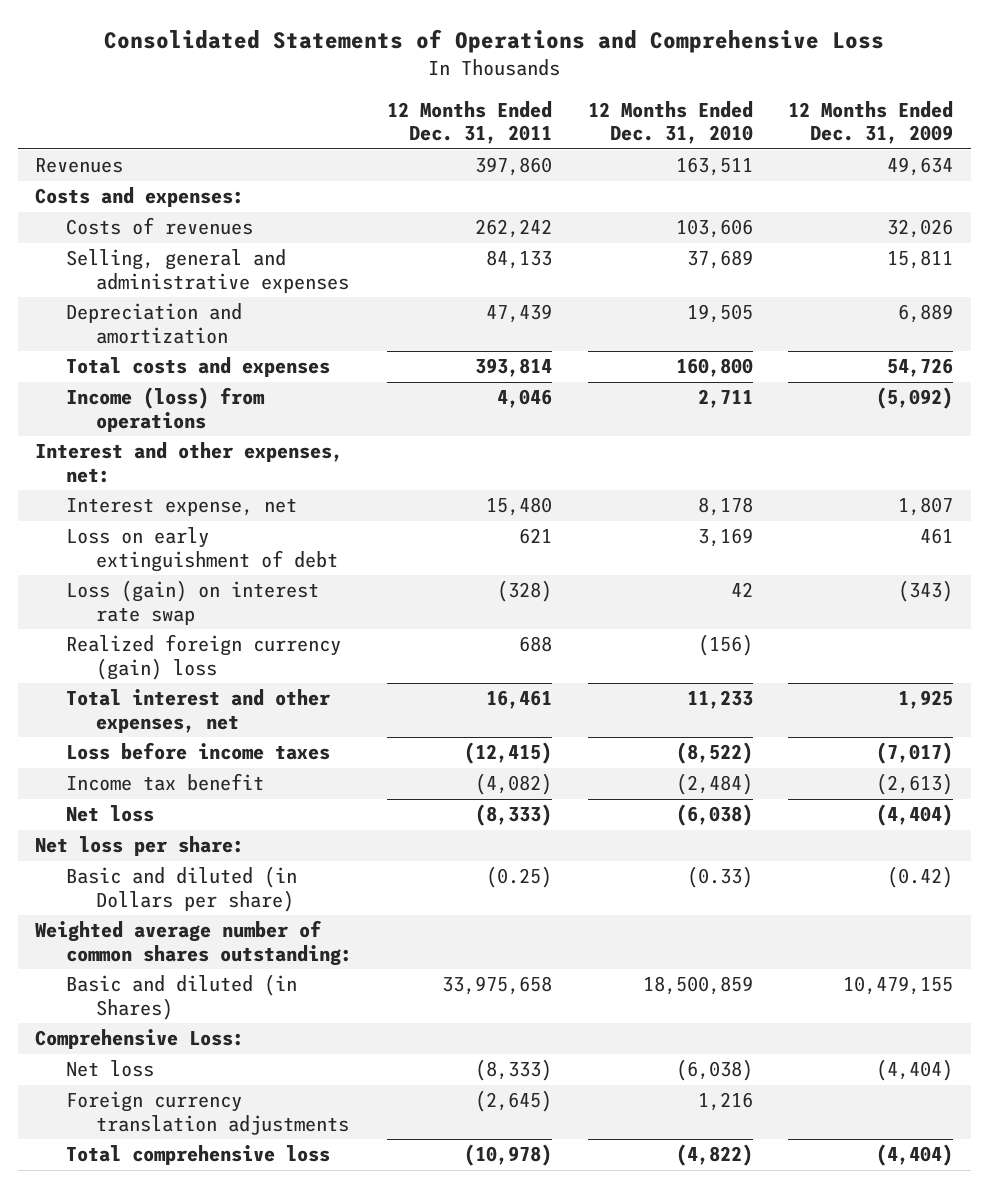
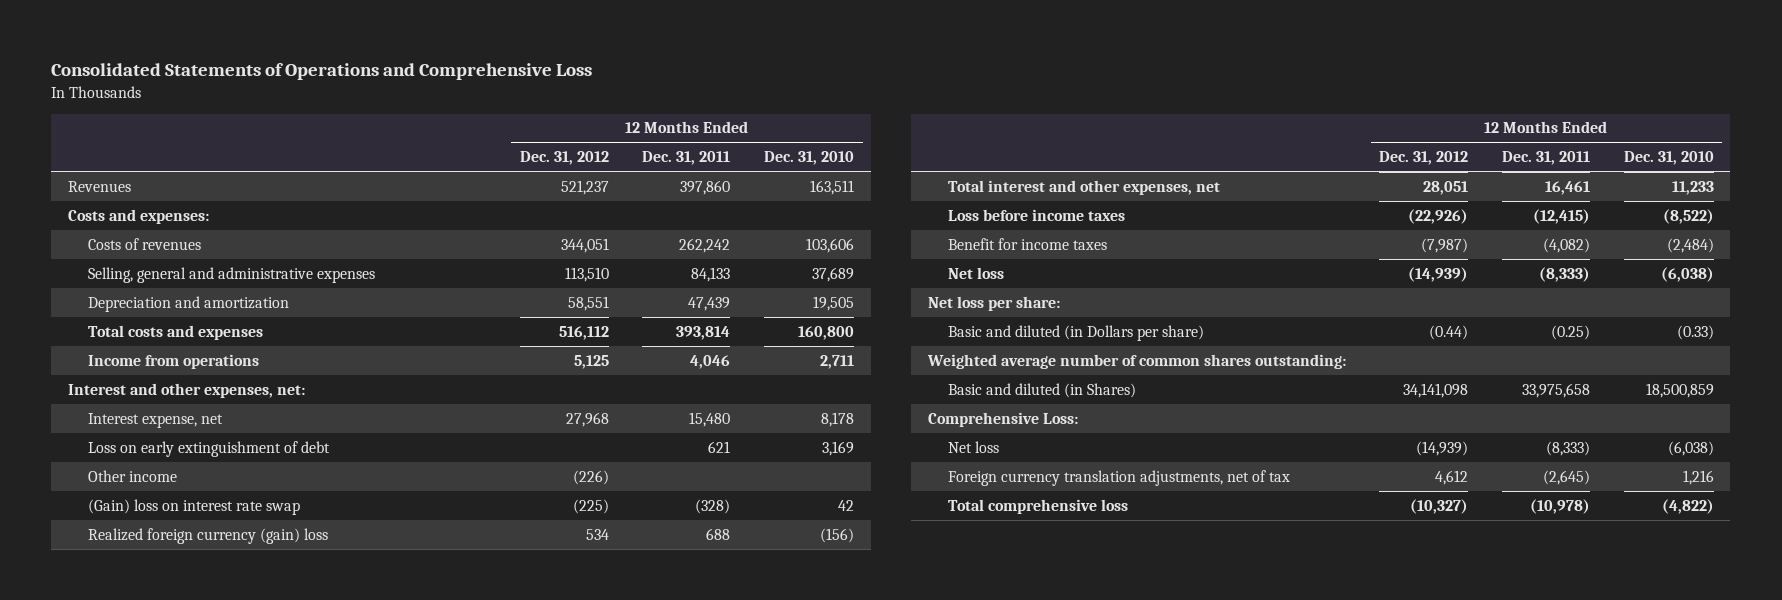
[788,101,954,145] 12 Months Ended Dec. 31, 2009 -> none
none -> [519,151,609,166] Dec. 31, 2012
[65,387,265,432] Income (loss) from operations -> [88,353,260,369] Income from operations
none -> [88,469,178,482] Other income
[65,580,319,625] Loss (gain) on interest rate swap -> [88,498,301,515] (Gain) loss on interest rate swap
[65,773,264,792] Income tax benefit -> [947,237,1107,250] Benefit for income taxes
[65,1091,350,1135] Foreign currency translation adjustments -> [947,469,1290,486] Foreign currency translation adjustments, net of tax

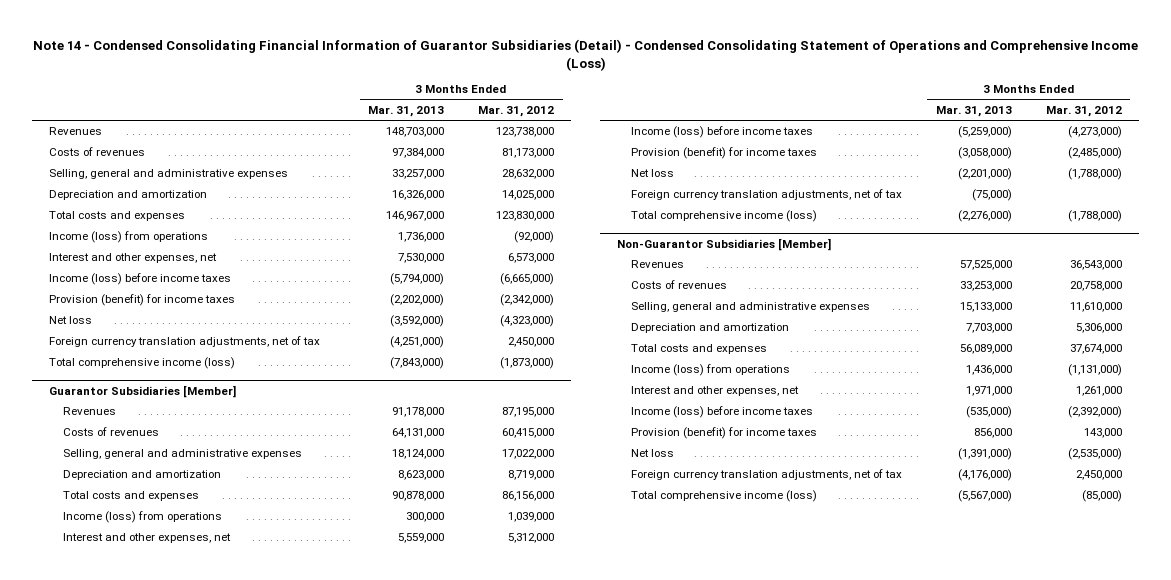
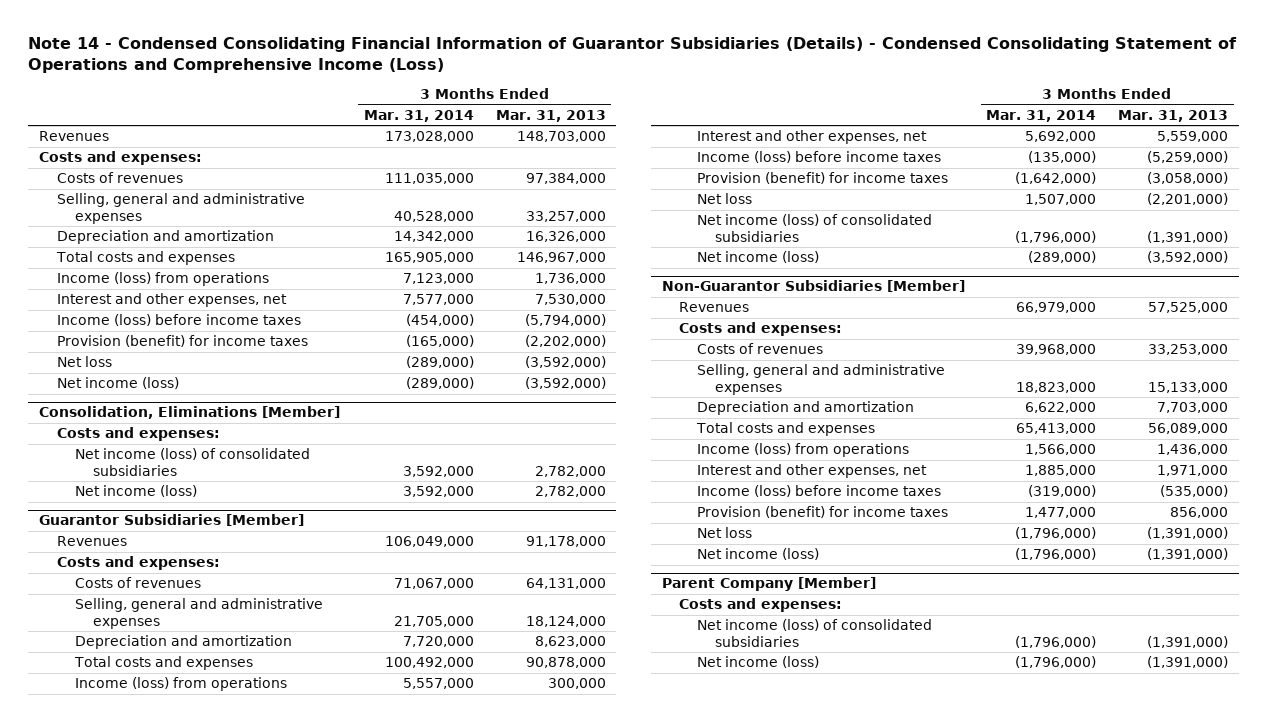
[32,38,1138,71] Note 14 - Condensed Consolidating Financial Information of Guarantor Subsidiaries (Detail) - Condensed Consolidating Statement of Operations and Comprehensive Income (Loss) -> [27,37,1237,74] Note 14 - Condensed Consolidating Financial Information of Guarantor Subsidiaries (Details) - Condensed Consolidating Statement of Operations and Comprehensive Income (Loss)
[478,106,555,118] Mar. 31, 2012 -> none
none -> [363,109,474,122] Mar. 31, 2014
none -> [38,151,202,166] Costs and expenses:
[49,336,321,348] Foreign currency translation adjustments, net of tax -> none
[49,357,236,370] Total comprehensive income (loss) -> none
none -> [56,377,179,390] Net income (loss)
none -> [38,406,340,420] Consolidation, Eliminations [Member]
none -> [56,427,220,442] Costs and expenses:
none -> [74,448,310,476] Net income (loss) of consolidated subsidiaries
none -> [74,485,197,498] Net income (loss)
none -> [56,556,220,571] Costs and expenses:
[630,189,902,201] Foreign currency translation adjustments, net of tax -> none
[630,210,817,223] Total comprehensive income (loss) -> none
none -> [697,214,933,242] Net income (loss) of consolidated subsidiaries
none -> [697,251,820,264] Net income (loss)
none -> [679,322,843,337] Costs and expenses:
[630,469,902,481] Foreign currency translation adjustments, net of tax -> none
[630,490,817,503] Total comprehensive income (loss) -> none
none -> [697,548,820,561] Net income (loss)
none -> [661,577,876,592] Parent Company [Member]
none -> [679,598,843,613] Costs and expenses:
none -> [697,619,933,647] Net income (loss) of consolidated subsidiaries
none -> [697,656,820,669] Net income (loss)

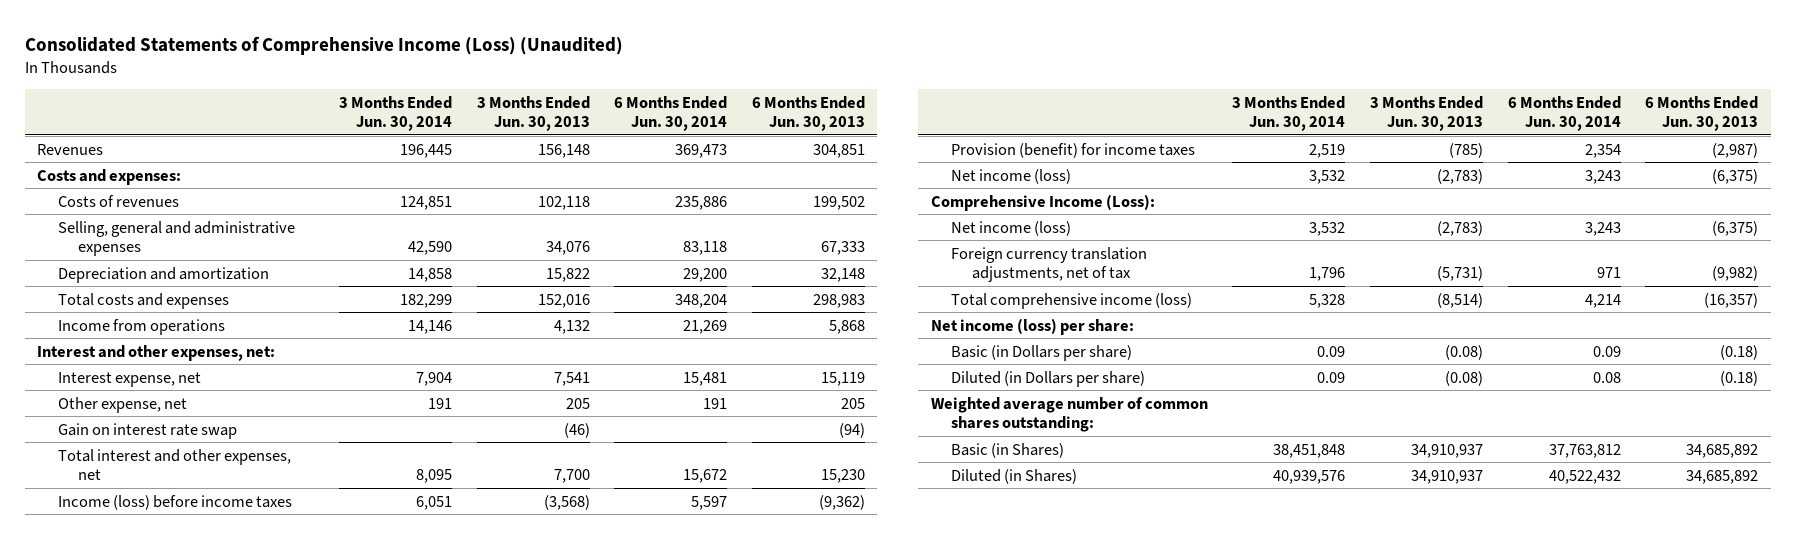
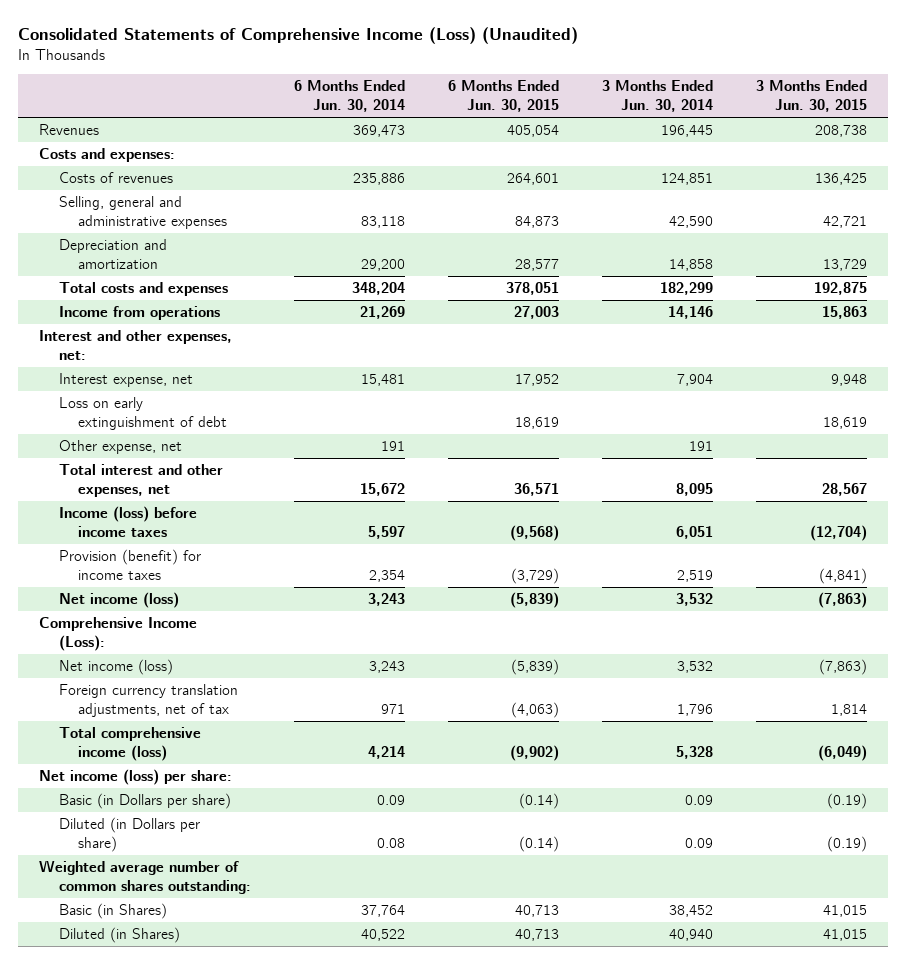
[476,95,590,132] 3 Months Ended Jun. 30, 2013 -> none
[751,95,865,132] 6 Months Ended Jun. 30, 2013 -> none
none -> [447,80,559,113] 6 Months Ended Jun. 30, 2015
none -> [755,80,867,113] 3 Months Ended Jun. 30, 2015
none -> [58,396,228,430] Loss on early extinguishment of debt
[57,422,237,439] Gain on interest rate swap -> none
[1273,443,1346,458] 38,451,848 -> [668,904,713,917] 38,452
[1548,443,1621,458] 37,763,812 -> [360,904,405,917] 37,764
[1273,469,1346,484] 40,939,576 -> [668,928,713,941] 40,940
[1548,469,1621,484] 40,522,432 -> [360,928,405,941] 40,522

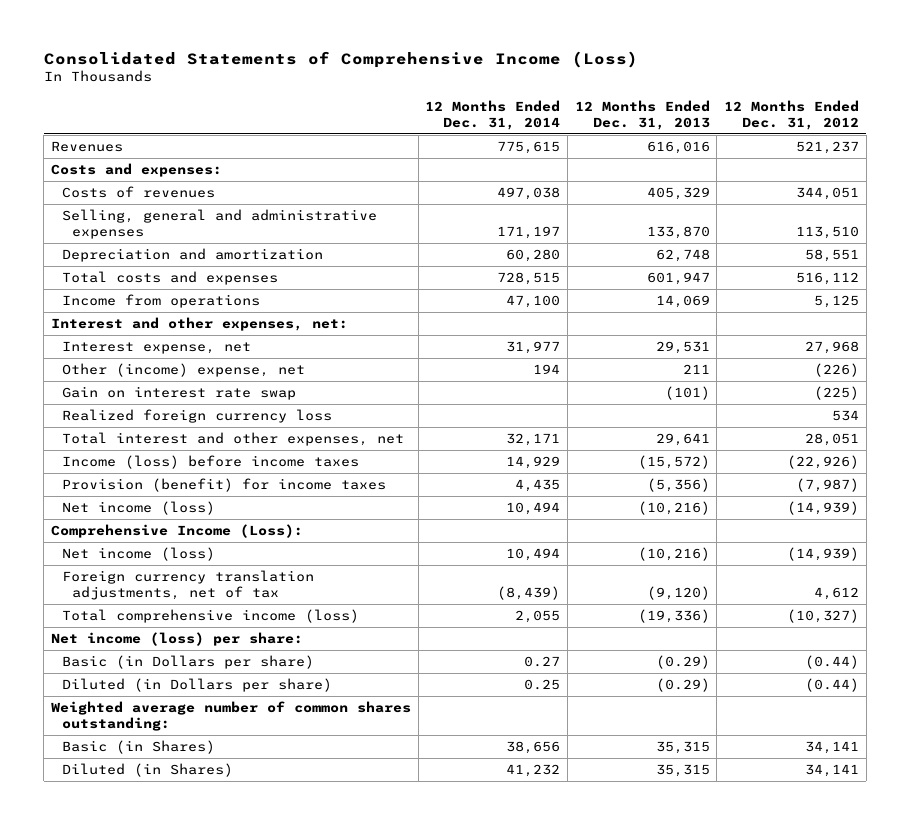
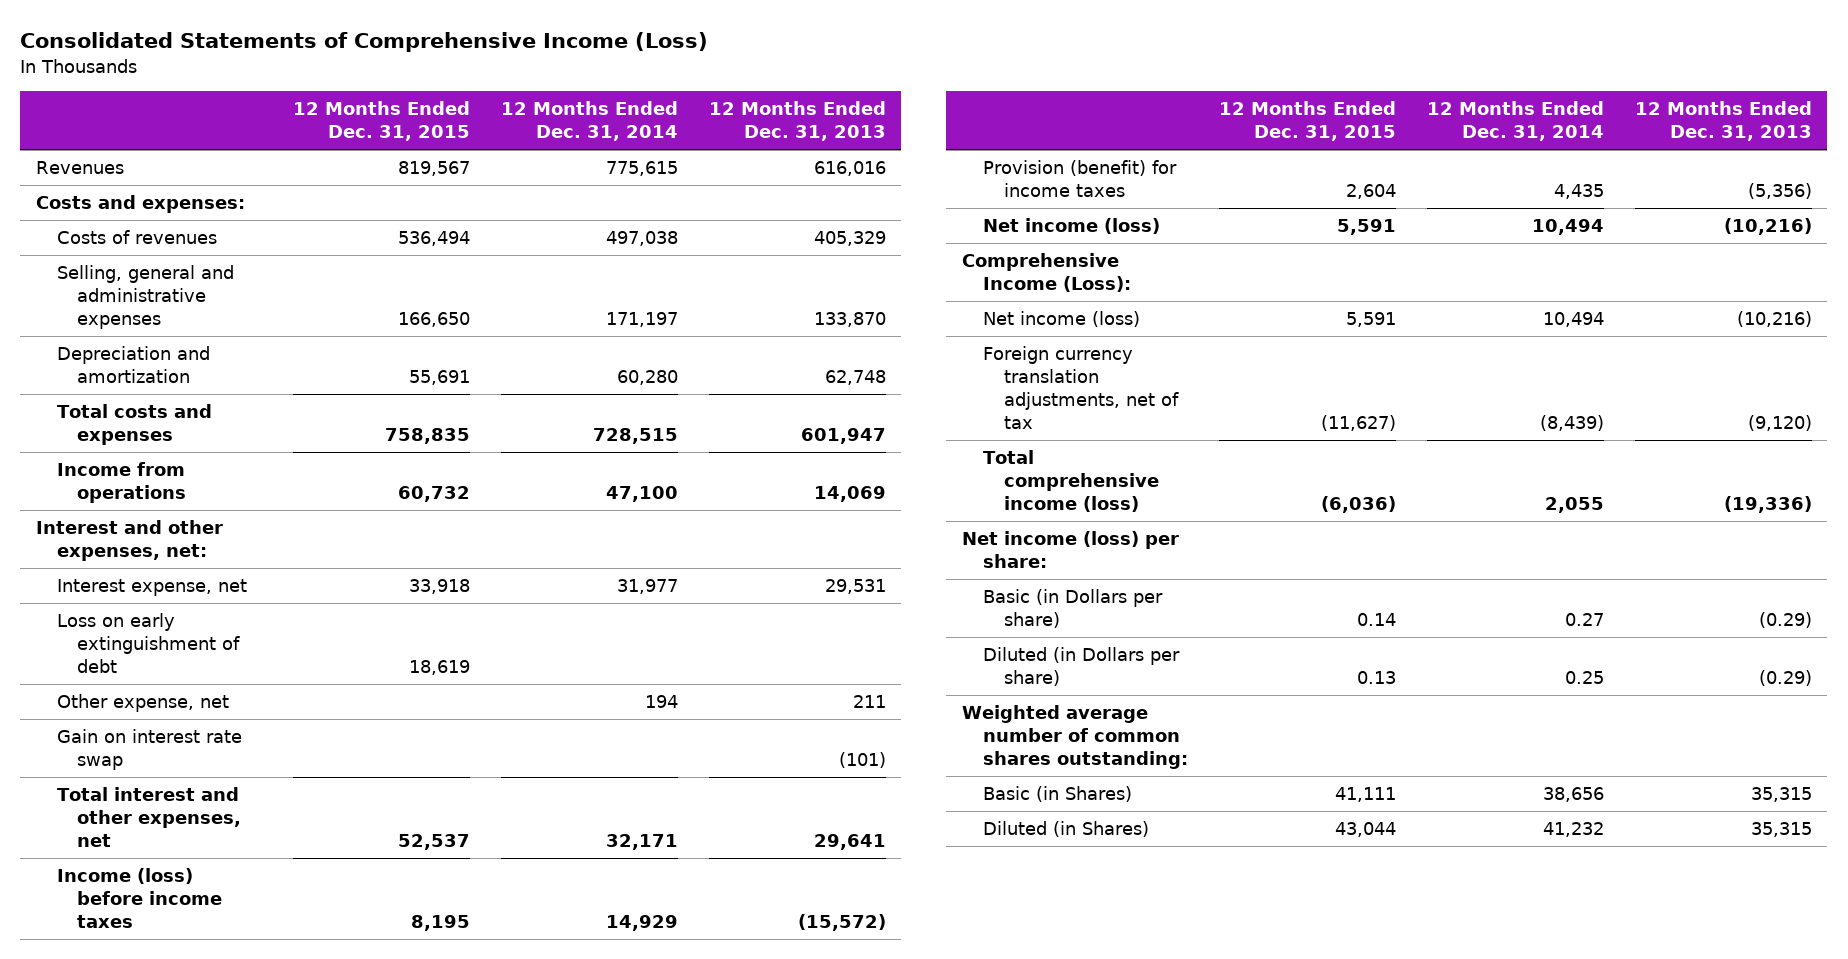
[724,99,860,130] 12 Months Ended Dec. 31, 2012 -> none
none -> [292,101,470,142] 12 Months Ended Dec. 31, 2015
none -> [56,613,241,674] Loss on early extinguishment of debt
[61,363,305,378] Other (income) expense, net -> [56,694,229,713] Other expense, net
[61,409,332,424] Realized foreign currency loss -> none

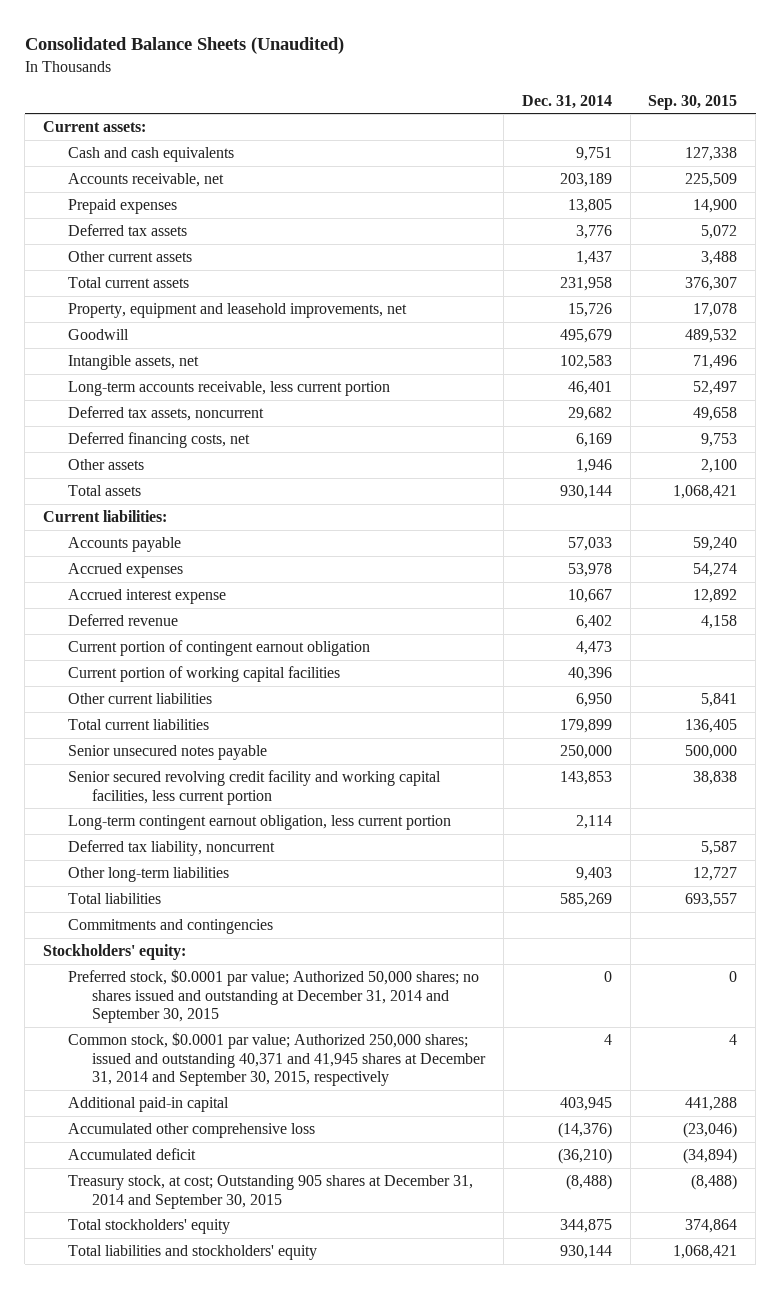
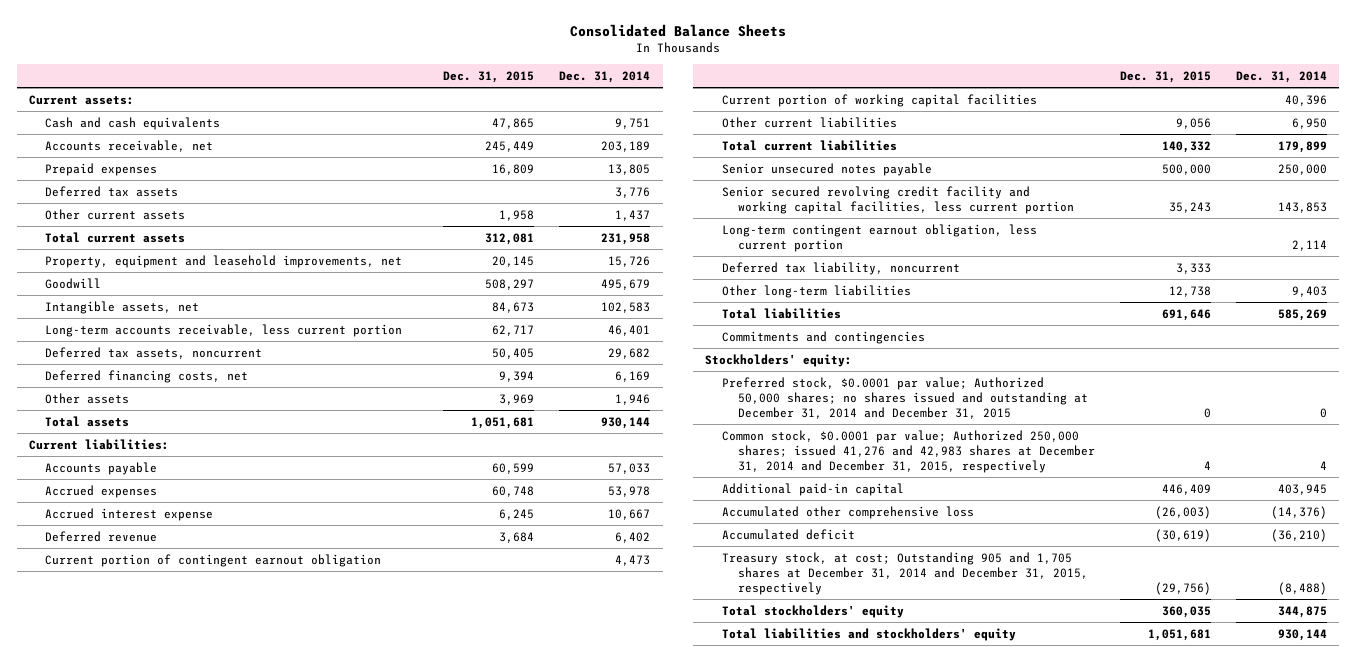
[24,36,344,54] Consolidated Balance Sheets (Unaudited) -> [569,23,786,37] Consolidated Balance Sheets
[648,94,738,110] Sep. 30, 2015 -> none
none -> [443,70,535,83] Dec. 31, 2015
[67,969,479,1024] Preferred stock, $0.0001 par value; Authorized 50,000 shares; no shares issued and outstanding at December 31, 2014 and September 30, 2015 -> [721,376,1089,420] Preferred stock, $0.0001 par value; Authorized 50,000 shares; no shares issued and outstanding at December 31, 2014 and December 31, 2015
[67,1032,487,1087] Common stock, $0.0001 par value; Authorized 250,000 shares; issued and outstanding 40,371 and 41,945 shares at December 31, 2014 and September 30, 2015, respectively -> [721,429,1096,474] Common stock, $0.0001 par value; Authorized 250,000 shares; issued 41,276 and 42,983 shares at December 31, 2014 and December 31, 2015, respectively
[67,1175,473,1209] Treasury stock, at cost; Outstanding 905 shares at December 31, 2014 and September 30, 2015 -> [721,551,1089,596] Treasury stock, at cost; Outstanding 905 and 1,705 shares at December 31, 2014 and December 31, 2015, respectively

